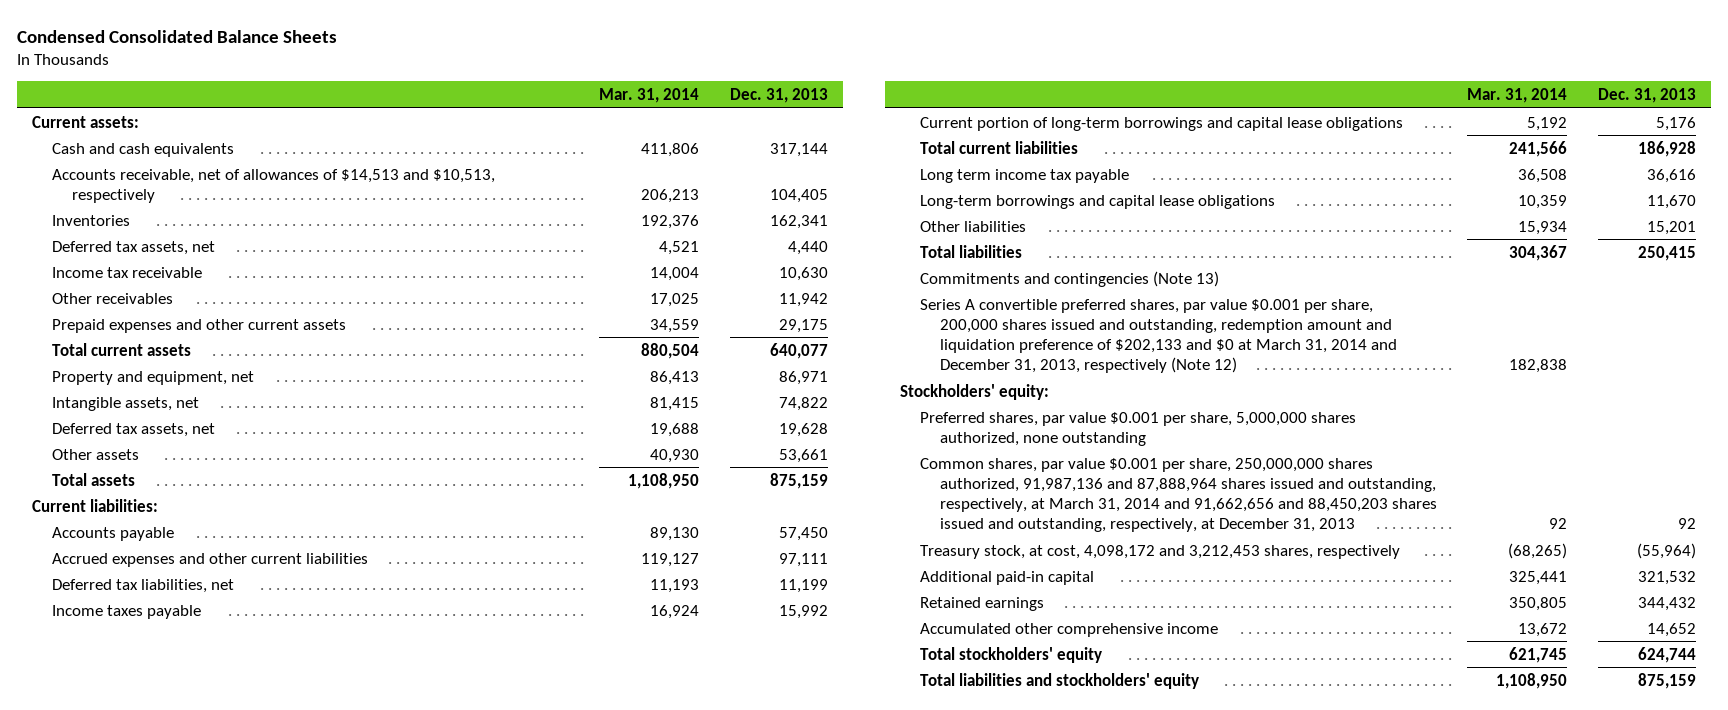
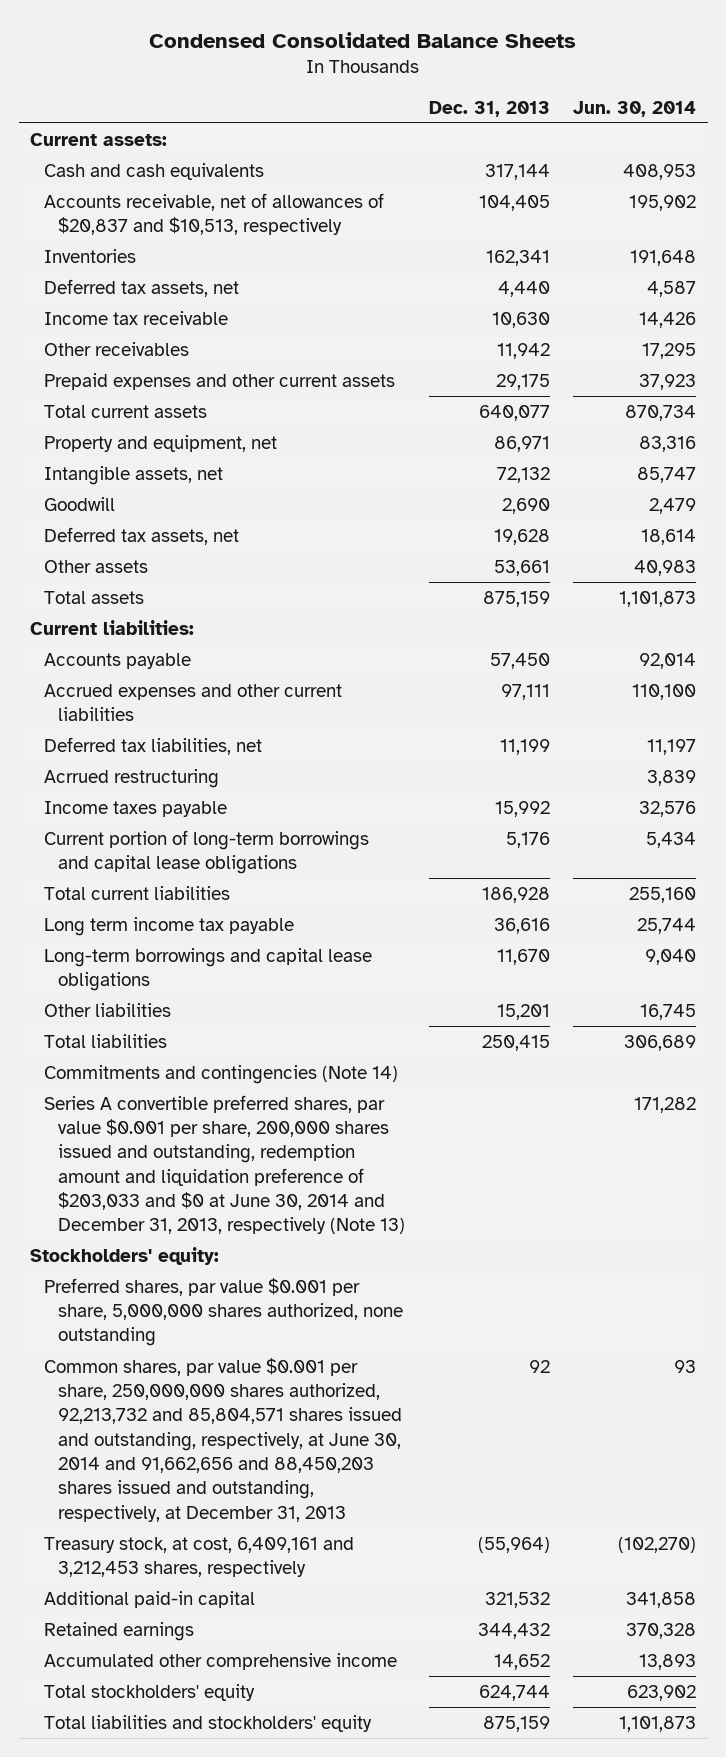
[599,88,700,104] Mar. 31, 2014 -> none
none -> [573,100,697,117] Jun. 30, 2014
[51,168,495,203] Accounts receivable, net of allowances of $14,513 and $10,513, respectively -> [44,192,385,236] Accounts receivable, net of allowances of $20,837 and $10,513, respectively
[779,396,829,411] 74,822 -> [496,466,550,483] 72,132
none -> [44,496,116,511] Goodwill
none -> [44,768,220,788] Acrrued restructuring
[919,270,1219,287] Commitments and contingencies (Note 13) -> [44,1064,399,1084] Commitments and contingencies (Note 14)
[919,298,1397,373] Series A convertible preferred shares, par value $0.001 per share, 200,000 shares issued and outstanding, redemption amount and liquidation preference of $202,133 and $0 at March 31, 2014 and December 31, 2013, respectively (Note 12) -> [44,1094,406,1235] Series A convertible preferred shares, par value $0.001 per share, 200,000 shares issued and outstanding, redemption amount and liquidation preference of $203,033 and $0 at June 30, 2014 and December 31, 2013, respectively (Note 13)
[919,457,1437,532] Common shares, par value $0.001 per share, 250,000,000 shares authorized, 91,987,136 and 87,888,964 shares issued and outstanding, respectively, at March 31, 2014 and 91,662,656 and 88,450,203 shares issued and outstanding, respectively, at December 31, 2013 -> [44,1357,403,1522] Common shares, par value $0.001 per share, 250,000,000 shares authorized, 92,213,732 and 85,804,571 shares issued and outstanding, respectively, at June 30, 2014 and 91,662,656 and 88,450,203 shares issued and outstanding, respectively, at December 31, 2013
[919,544,1400,559] Treasury stock, at cost, 4,098,172 and 3,212,453 shares, respectively -> [44,1536,355,1578] Treasury stock, at cost, 6,409,161 and 3,212,453 shares, respectively

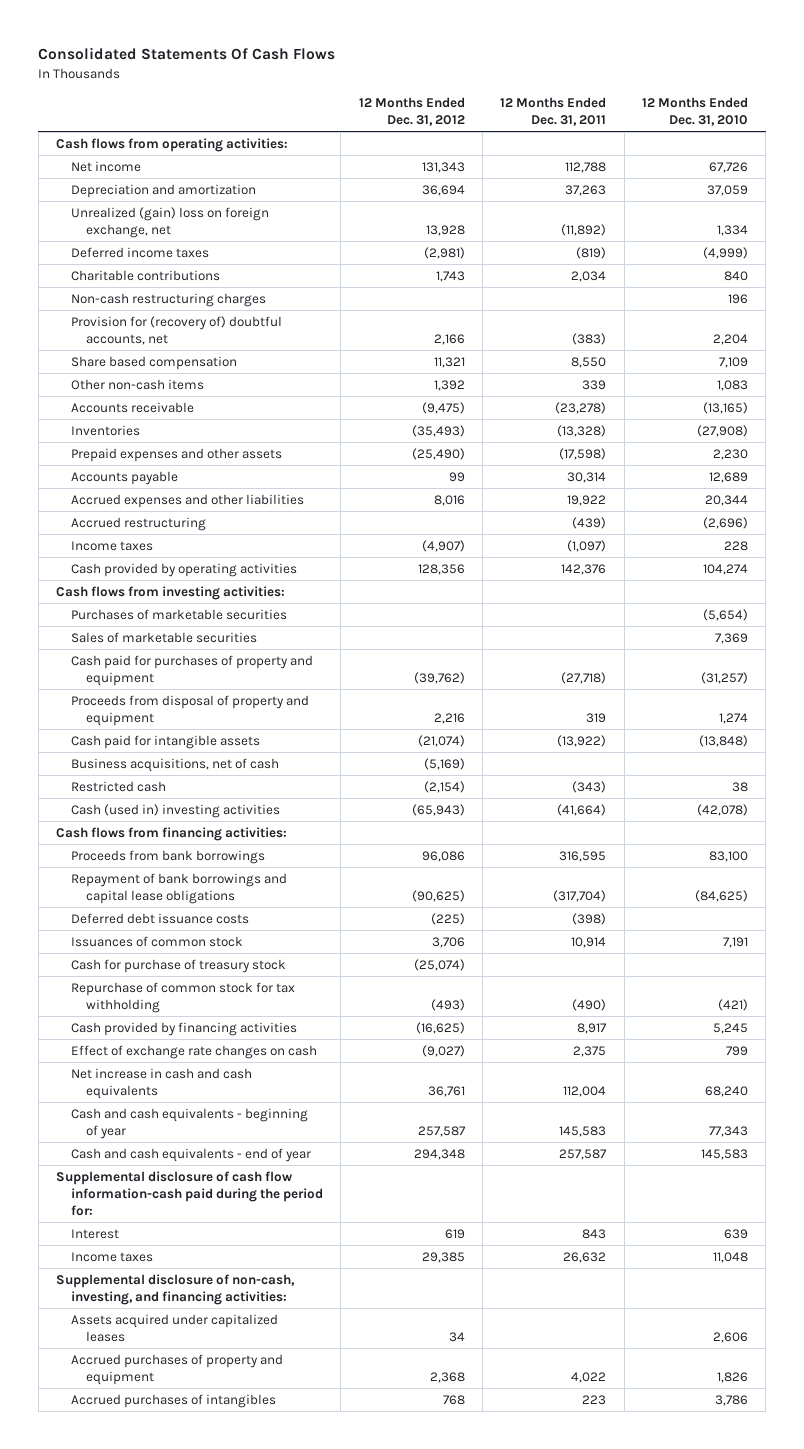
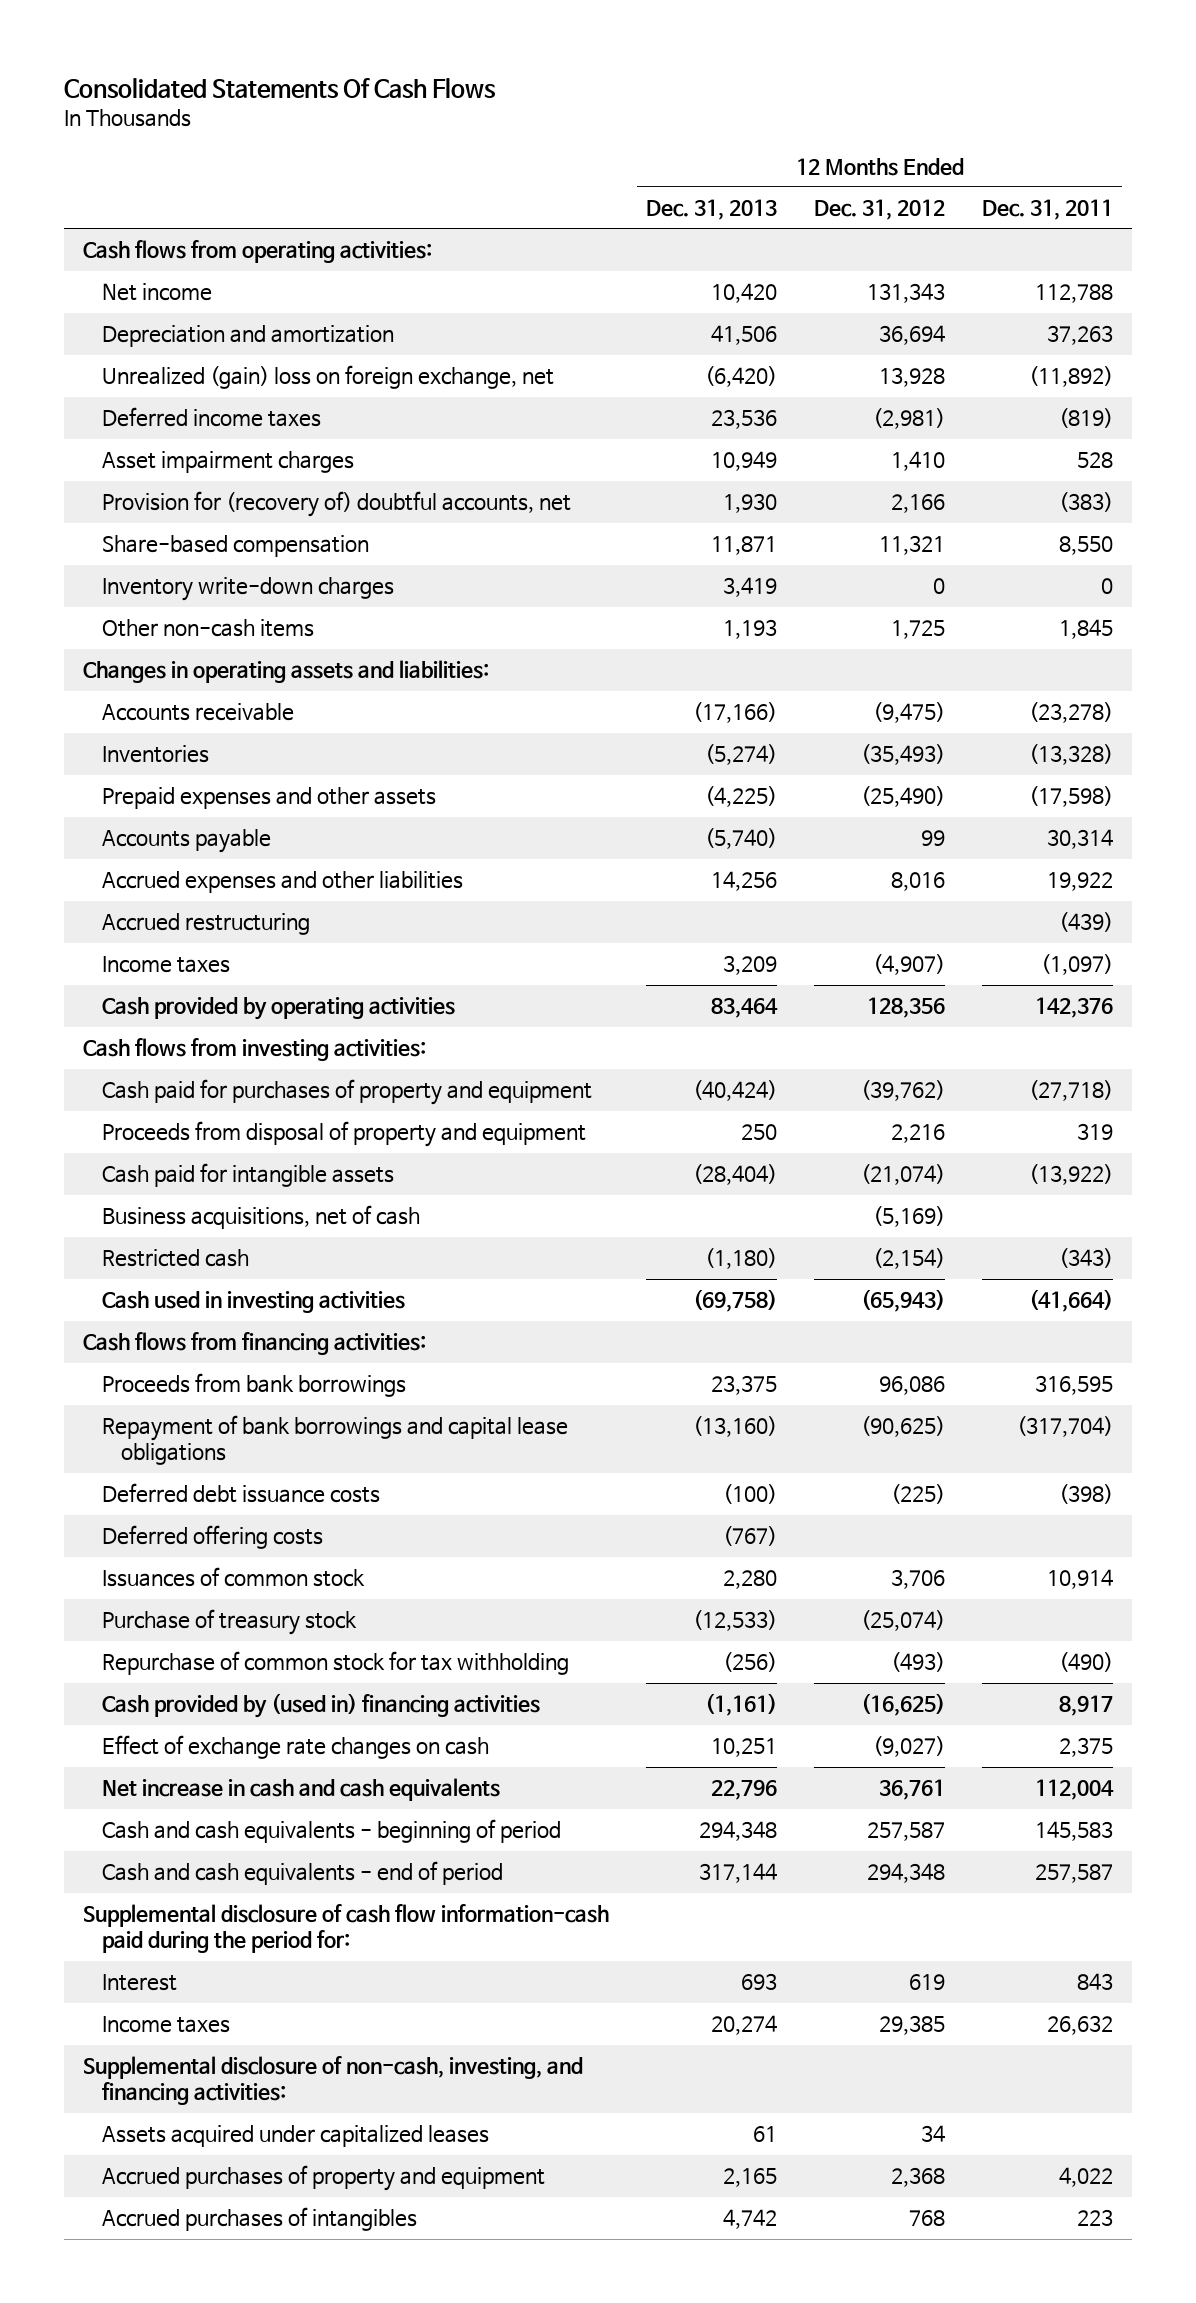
[642,96,749,127] 12 Months Ended Dec. 31, 2010 -> none
none -> [645,199,777,221] Dec. 31, 2013
[71,269,221,281] Charitable contributions -> none
[71,292,267,307] Non-cash restructuring charges -> none
none -> [102,451,355,474] Asset impairment charges
[71,355,238,370] Share based compensation -> [102,535,370,558] Share-based compensation
none -> [102,577,395,602] Inventory write-down charges
[433,379,465,391] 1,392 -> [891,620,946,640] 1,725
[582,379,607,390] 339 -> [1059,619,1114,640] 1,845
none -> [82,660,489,684] Changes in operating assets and liabilities:
[71,608,288,620] Purchases of marketable securities -> none
[71,631,258,643] Sales of marketable securities -> none
[71,803,281,818] Cash (used in) investing activities -> [102,1291,406,1314] Cash used in investing activities
none -> [102,1525,324,1550] Deferred offering costs
[71,958,287,973] Cash for purchase of treasury stock -> [102,1609,358,1636] Purchase of treasury stock
[71,1021,298,1036] Cash provided by financing activities -> [102,1693,541,1719] Cash provided by (used in) financing activities
[71,1107,309,1139] Cash and cash equivalents - beginning of year -> [102,1819,562,1844] Cash and cash equivalents - beginning of period
[71,1147,312,1162] Cash and cash equivalents - end of year -> [102,1861,504,1886] Cash and cash equivalents - end of period

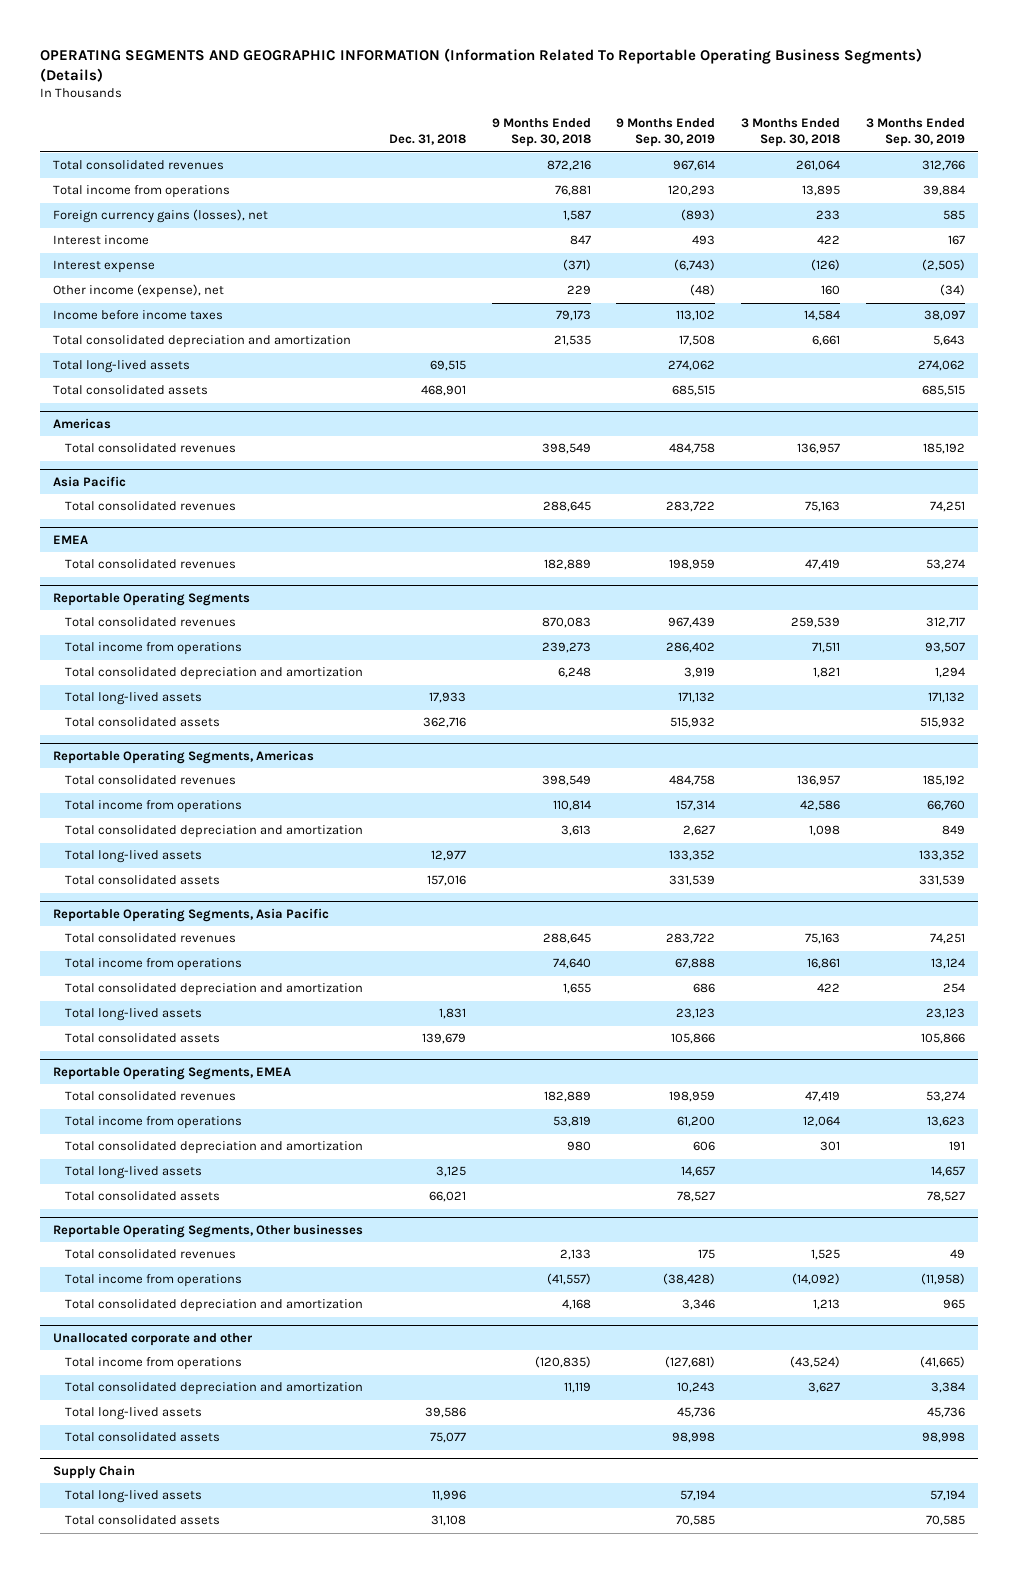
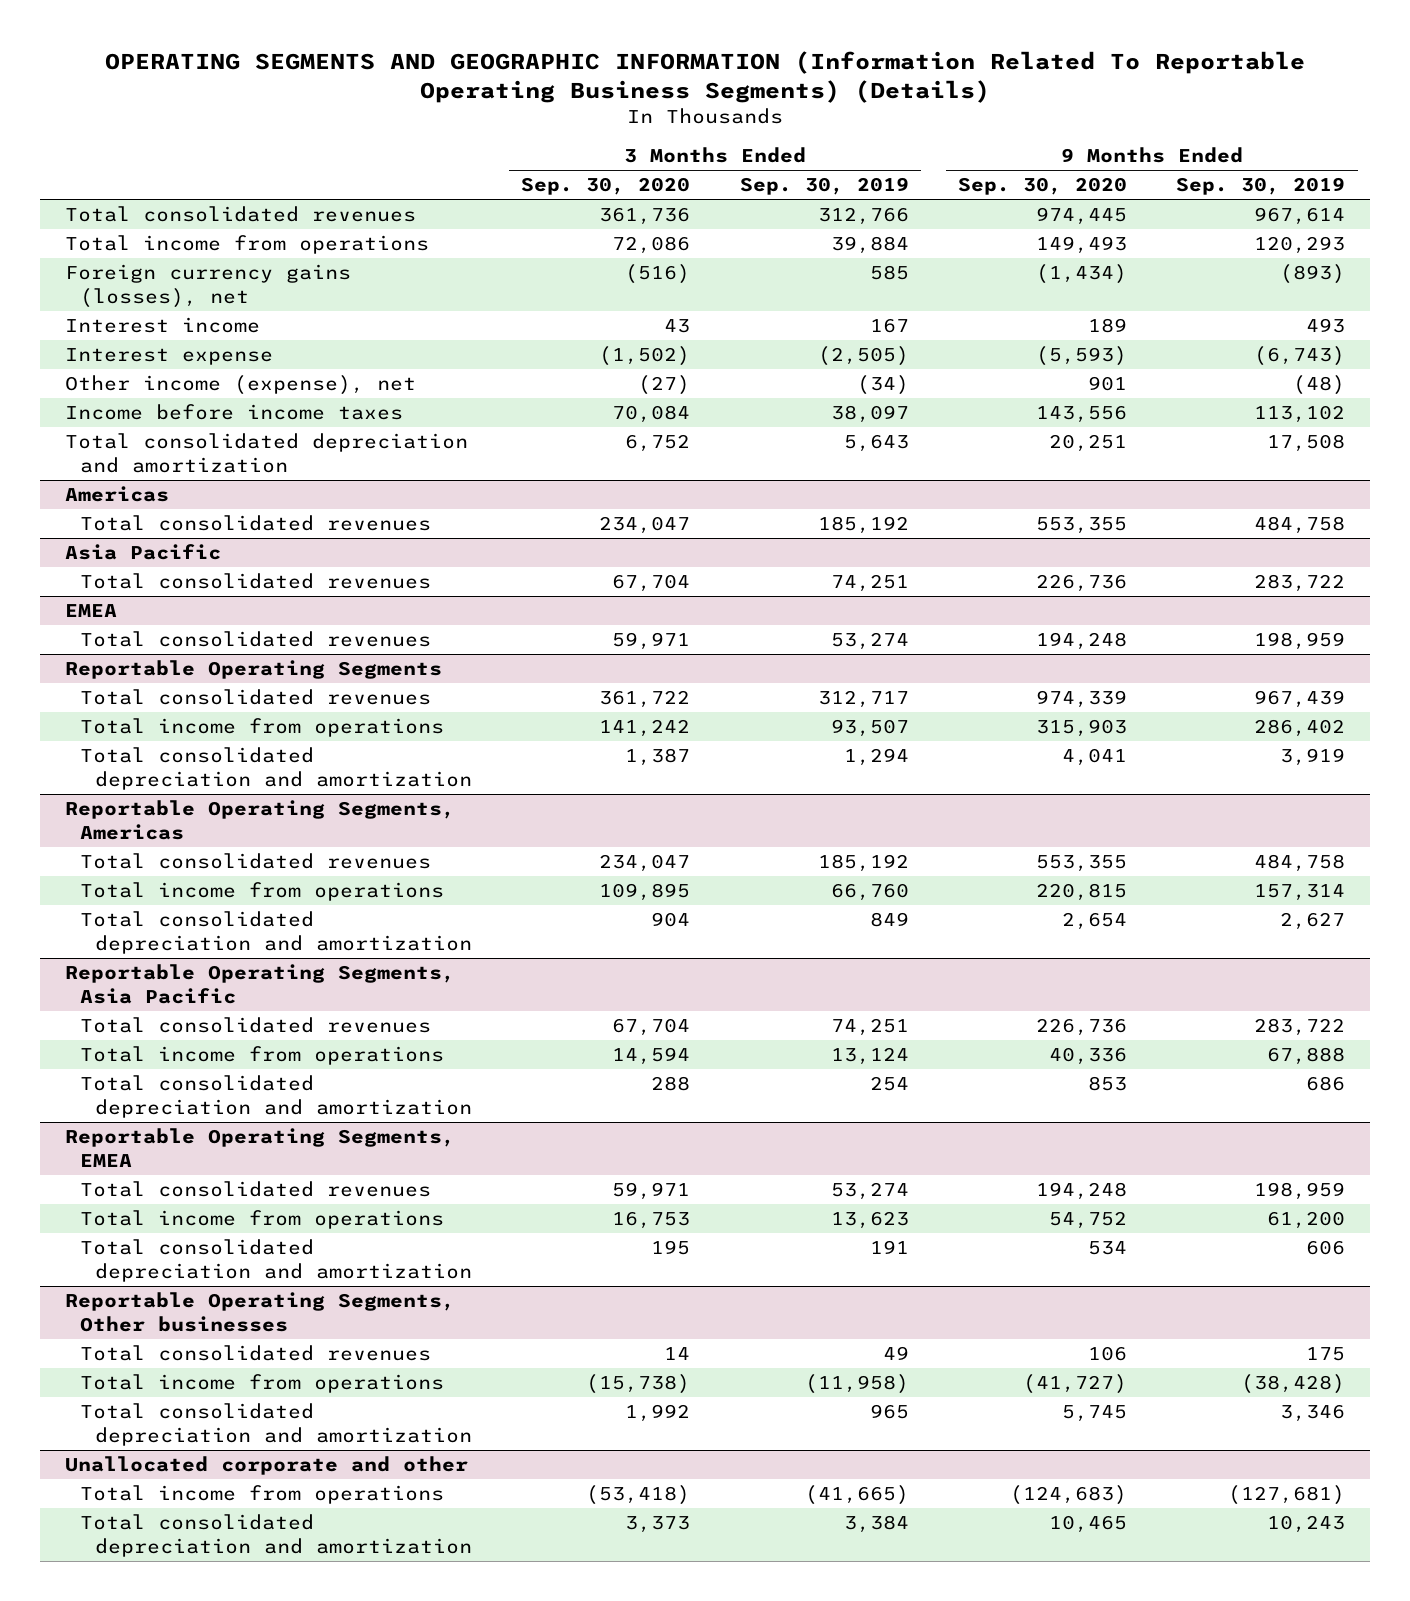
[388,134,466,146] Dec. 31, 2018 -> none
[491,117,591,148] 9 Months Ended Sep. 30, 2018 -> none
[741,117,841,148] 3 Months Ended Sep. 30, 2018 -> none
none -> [521,177,691,196] Sep. 30, 2020
none -> [957,177,1127,196] Sep. 30, 2020
[53,360,191,374] Total long-lived assets -> none
[53,385,209,396] Total consolidated assets -> none
[64,692,202,706] Total long-lived assets -> none
[64,717,220,728] Total consolidated assets -> none
[64,850,202,864] Total long-lived assets -> none
[64,875,220,886] Total consolidated assets -> none
[64,1008,202,1022] Total long-lived assets -> none
[64,1033,220,1044] Total consolidated assets -> none
[64,1166,202,1180] Total long-lived assets -> none
[64,1191,220,1202] Total consolidated assets -> none
[64,1407,202,1421] Total long-lived assets -> none
[64,1432,220,1443] Total consolidated assets -> none
[53,1464,136,1479] Supply Chain -> none
[64,1490,202,1504] Total long-lived assets -> none
[64,1515,220,1526] Total consolidated assets -> none

